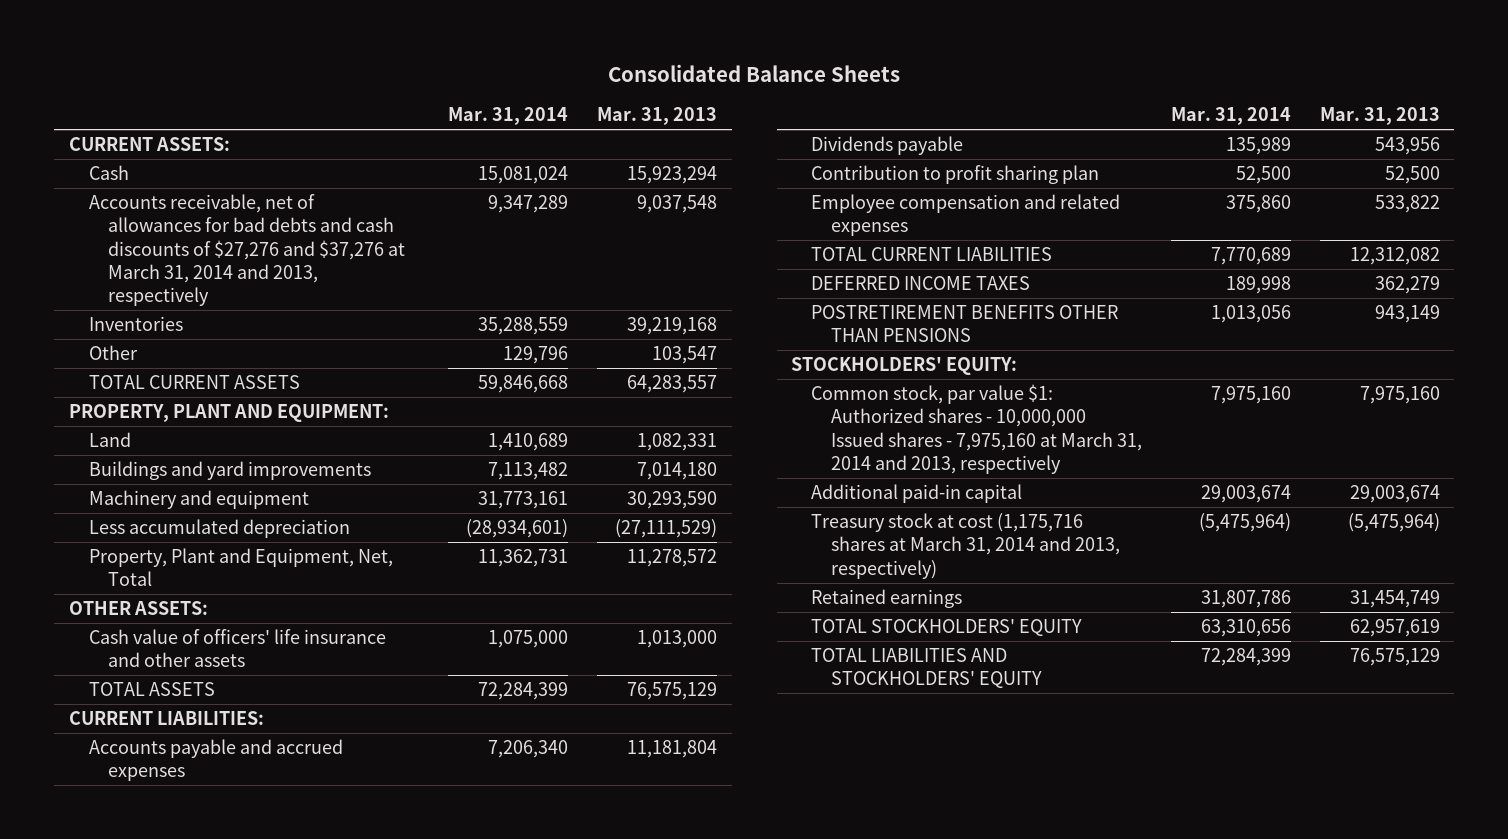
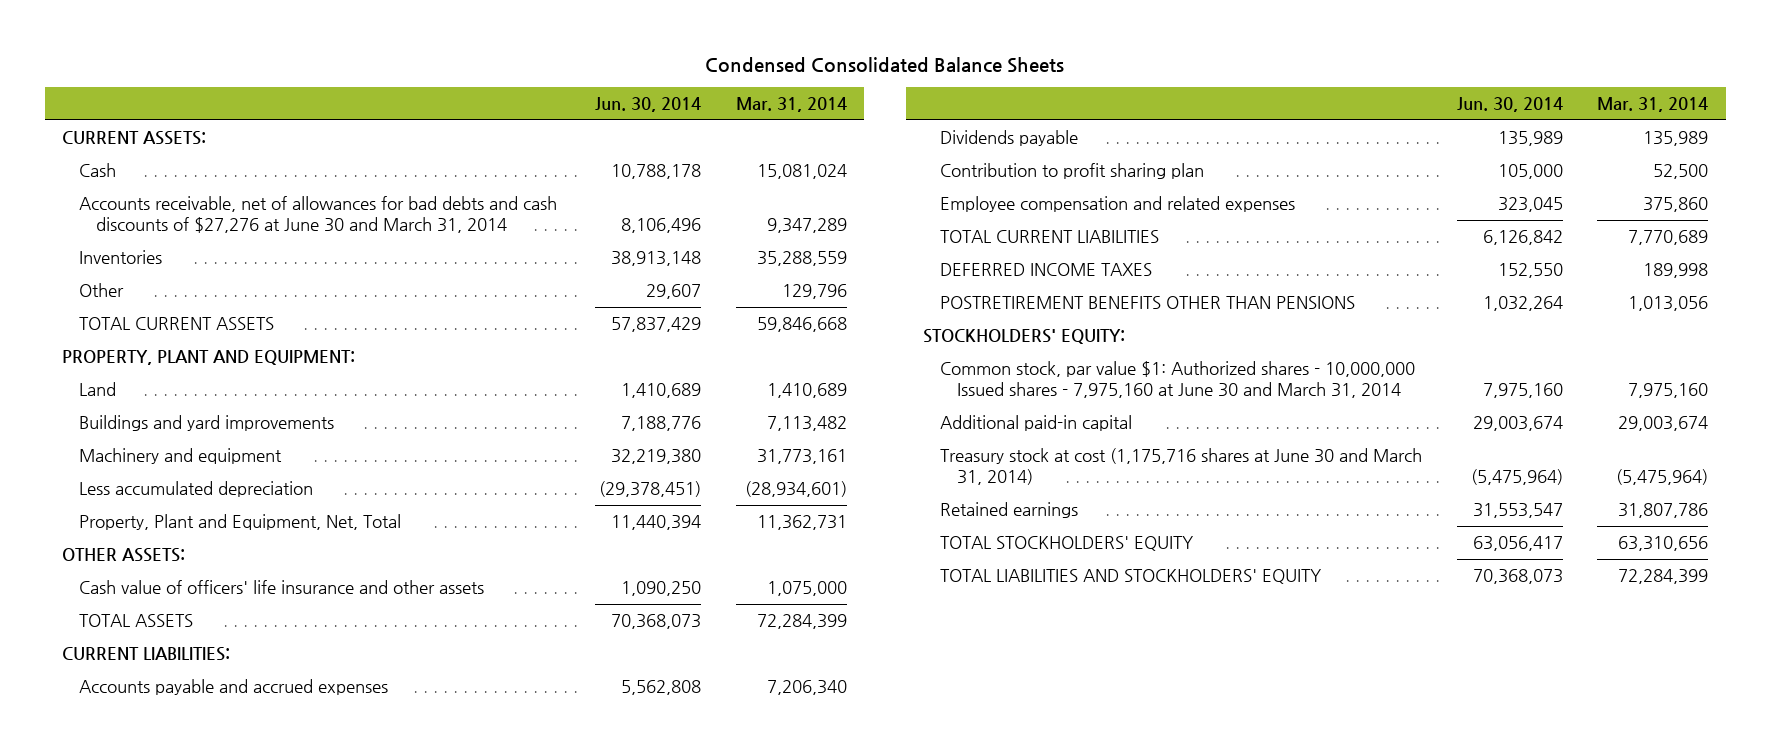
[608,64,901,83] Consolidated Balance Sheets -> [705,56,1065,73] Condensed Consolidated Balance Sheets
[597,107,718,126] Mar. 31, 2013 -> none
none -> [595,97,702,113] Jun. 30, 2014
[88,194,406,307] Accounts receivable, net of allowances for bad debts and cash discounts of $27,276 and $37,276 at March 31, 2014 and 2013, respectively -> [78,196,557,234] Accounts receivable, net of allowances for bad debts and cash discounts of $27,276 at June 30 and March 31, 2014
[810,384,1142,475] Common stock, par value $1: Authorized shares - 10,000,000 Issued shares - 7,975,160 at March 31, 2014 and 2013, respectively -> [940,361,1416,399] Common stock, par value $1: Authorized shares - 10,000,000 Issued shares - 7,975,160 at June 30 and March 31, 2014
[810,513,1120,579] Treasury stock at cost (1,175,716 shares at March 31, 2014 and 2013, respectively) -> [940,448,1423,486] Treasury stock at cost (1,175,716 shares at June 30 and March 31, 2014)

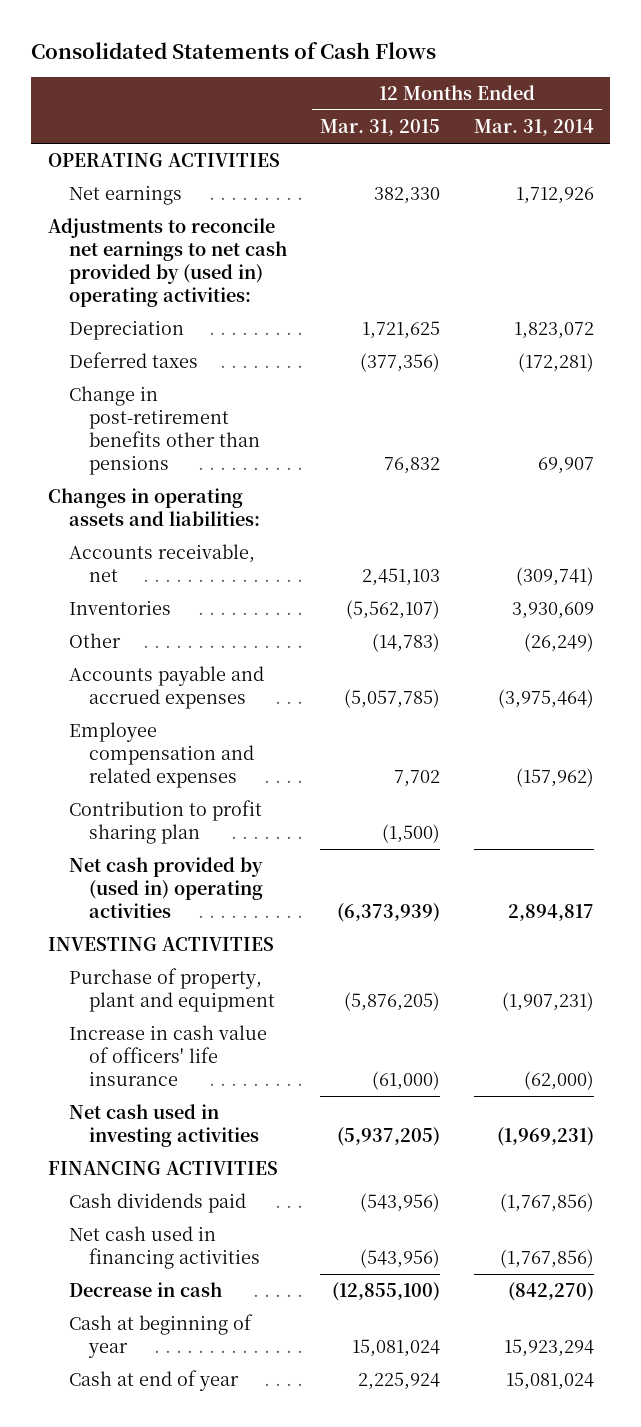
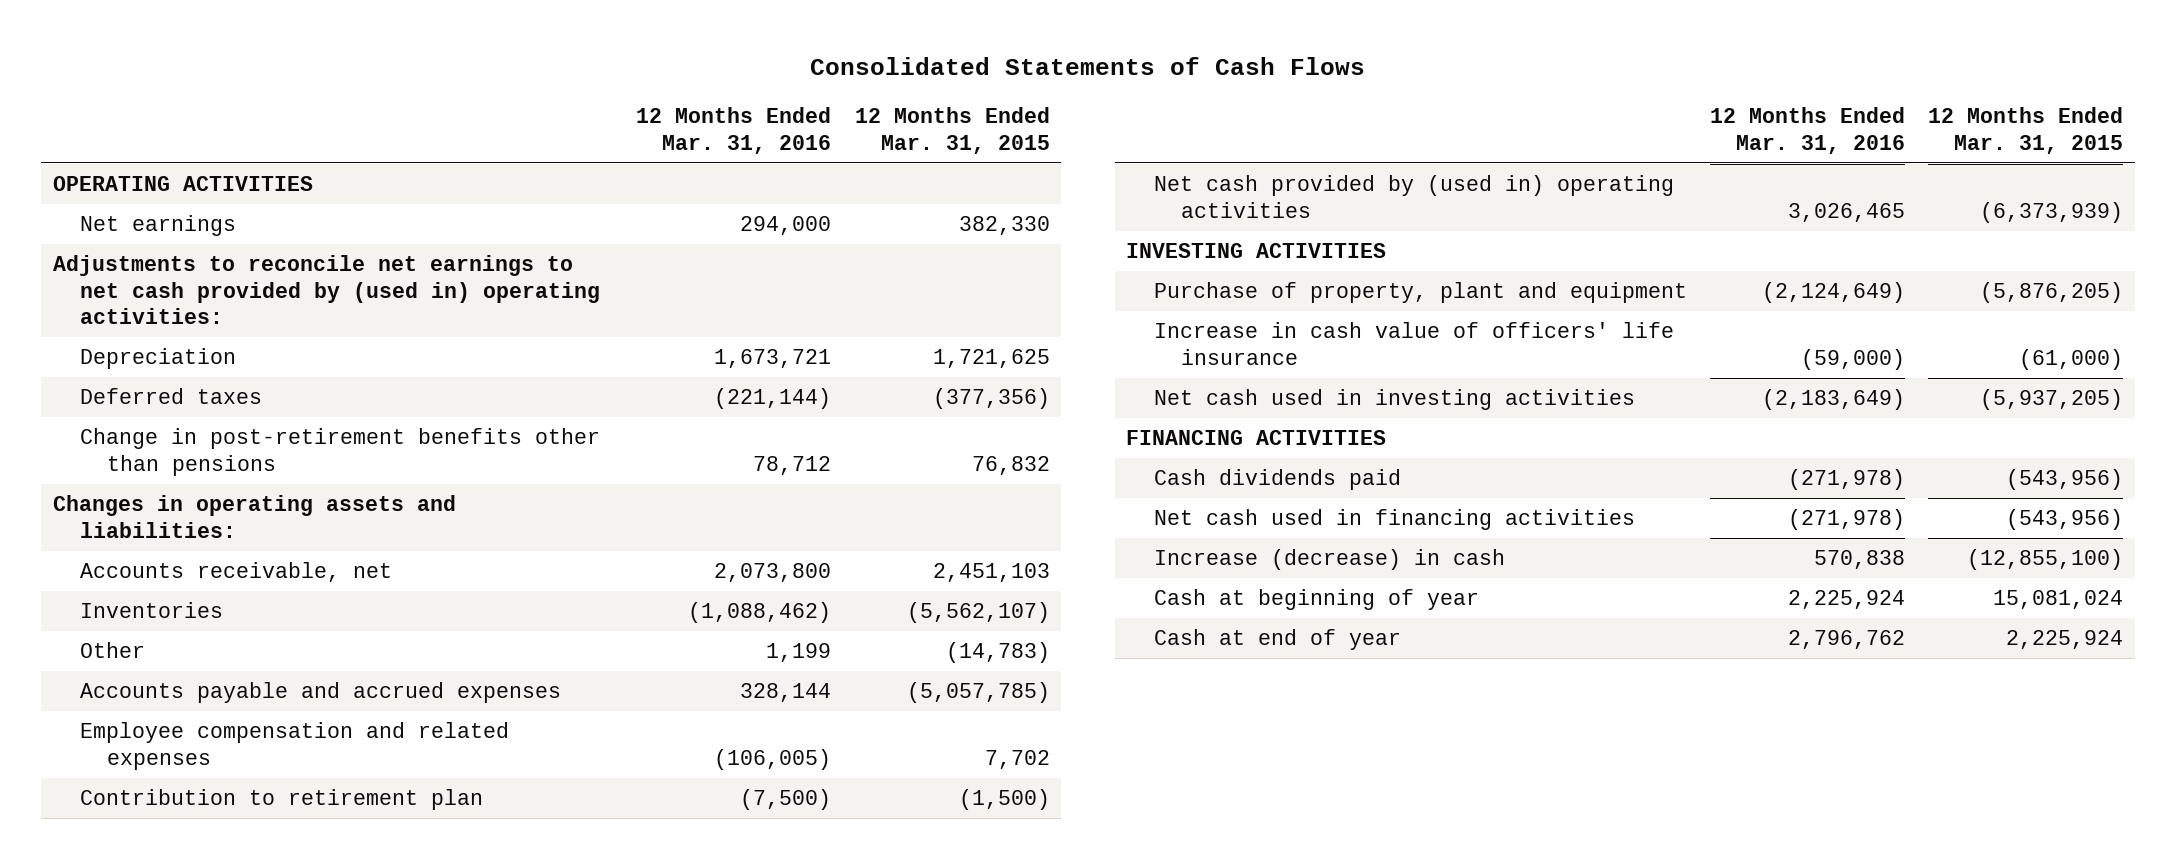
[473,118,594,136] Mar. 31, 2014 -> none
none -> [636,107,832,154] 12 Months Ended Mar. 31, 2016
[68,800,262,845] Contribution to profit sharing plan -> [80,789,484,811] Contribution to retirement plan
[68,1282,222,1298] Decrease in cash -> [1153,549,1505,571] Increase (decrease) in cash

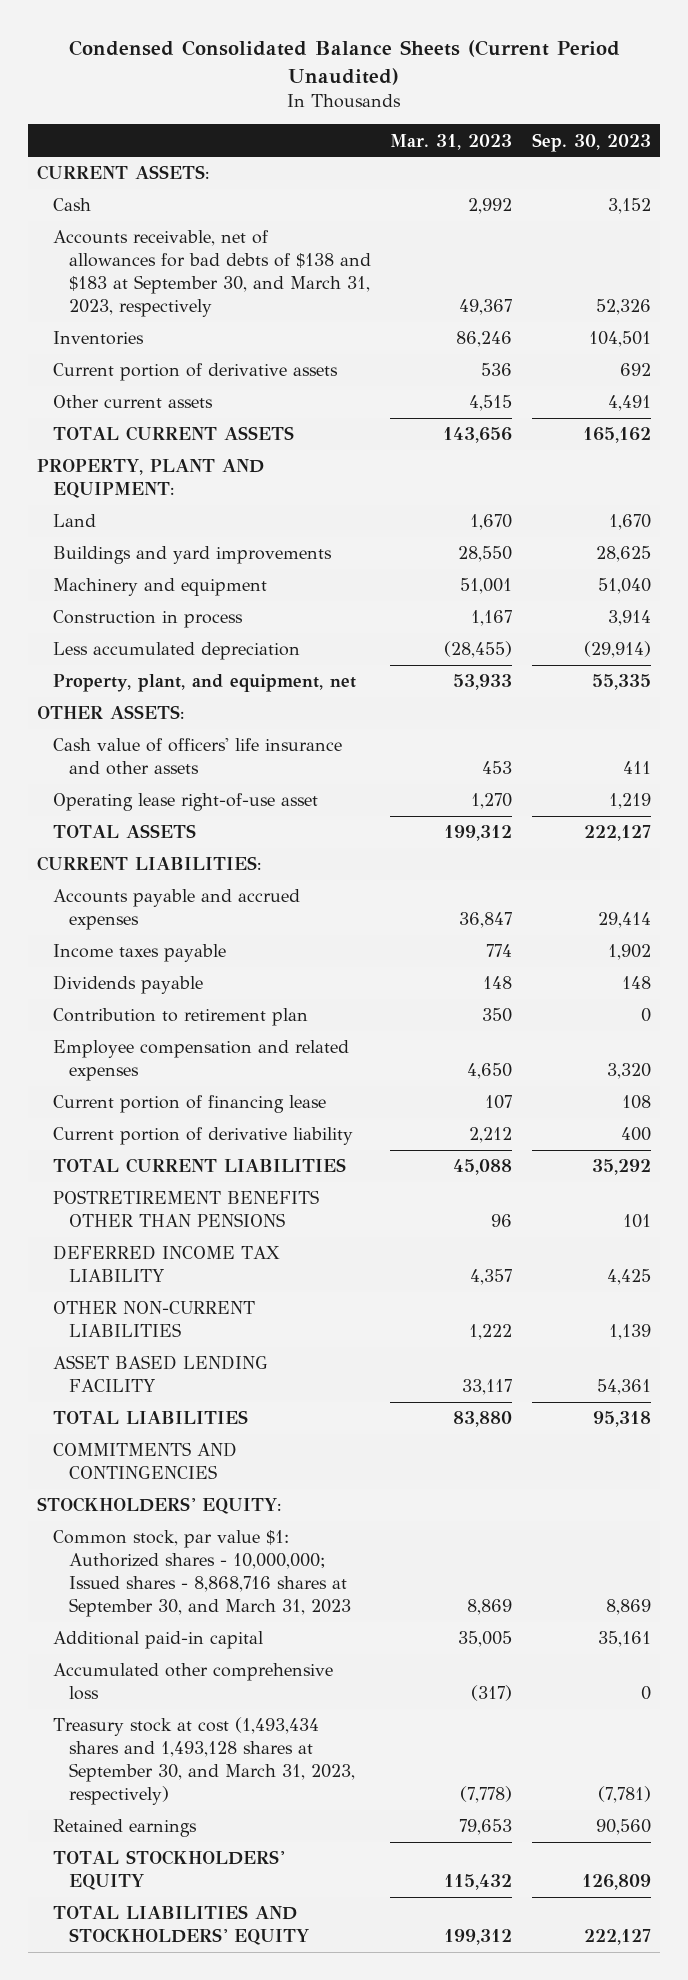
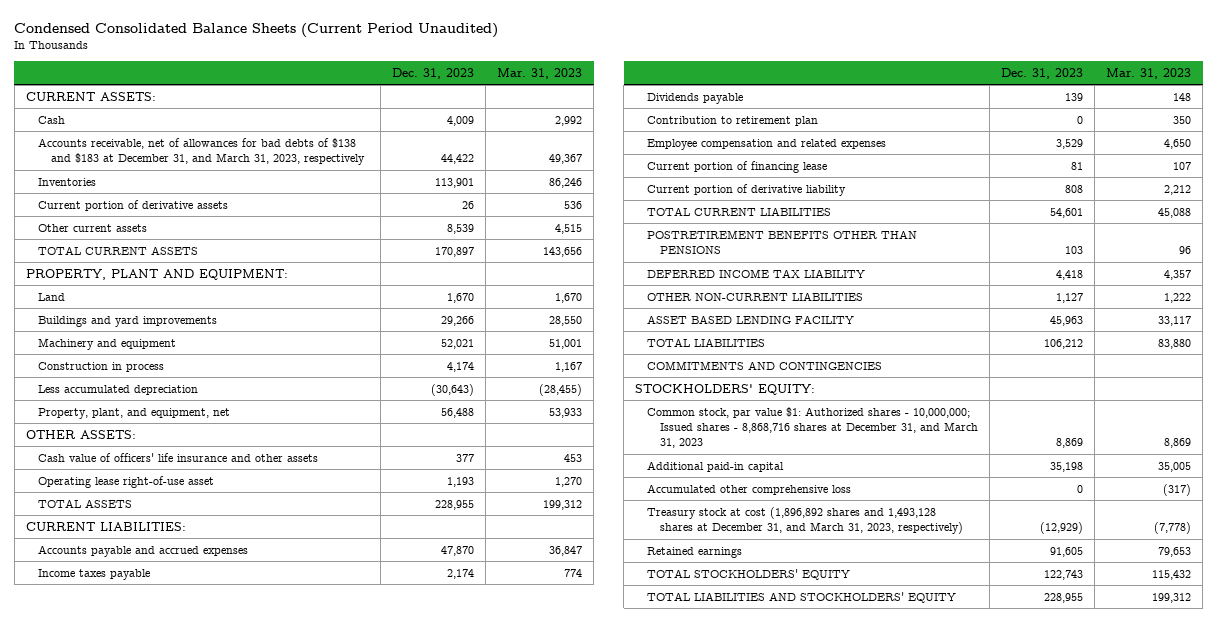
[531,132,651,152] Sep. 30, 2023 -> none
none -> [391,67,474,79] Dec. 31, 2023
[53,230,371,317] Accounts receivable, net of allowances for bad debts of $138 and $183 at September 30, and March 31, 2023, respectively -> [38,137,365,166] Accounts receivable, net of allowances for bad debts of $138 and $183 at December 31, and March 31, 2023, respectively
[53,1530,351,1617] Common stock, par value $1: Authorized shares - 10,000,000; Issued shares - 8,868,716 shares at September 30, and March 31, 2023 -> [647,406,978,449] Common stock, par value $1: Authorized shares - 10,000,000; Issued shares - 8,868,716 shares at December 31, and March 31, 2023
[53,1717,355,1805] Treasury stock at cost (1,493,434 shares and 1,493,128 shares at September 30, and March 31, 2023, respectively) -> [647,506,963,535] Treasury stock at cost (1,896,892 shares and 1,493,128 shares at December 31, and March 31, 2023, respectively)

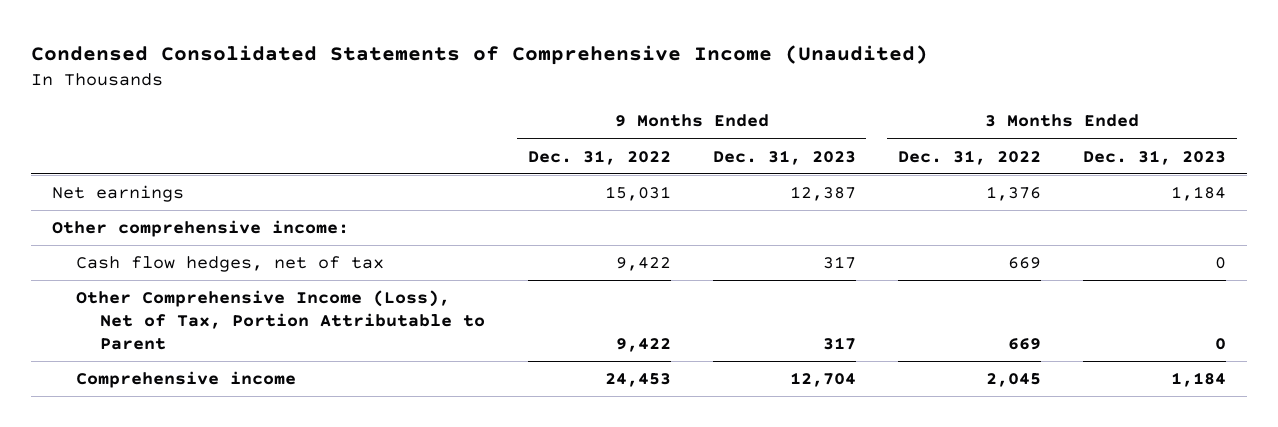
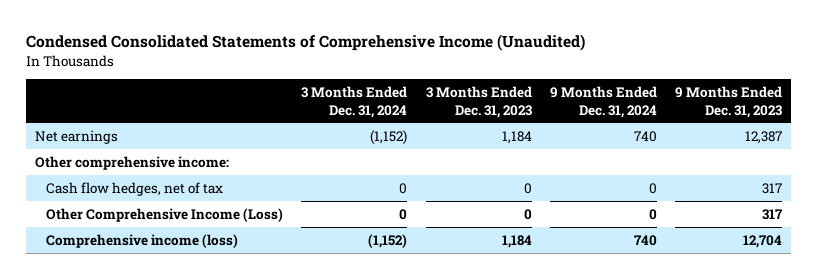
[527,149,671,165] Dec. 31, 2022 -> none
[898,149,1042,165] Dec. 31, 2022 -> none
none -> [301,85,408,118] 3 Months Ended Dec. 31, 2024
none -> [549,85,657,118] 9 Months Ended Dec. 31, 2024
[76,290,486,351] Other Comprehensive Income (Loss), Net of Tax, Portion Attributable to Parent -> [45,207,283,222] Other Comprehensive Income (Loss)
[76,371,297,389] Comprehensive income -> [45,233,238,248] Comprehensive income (loss)

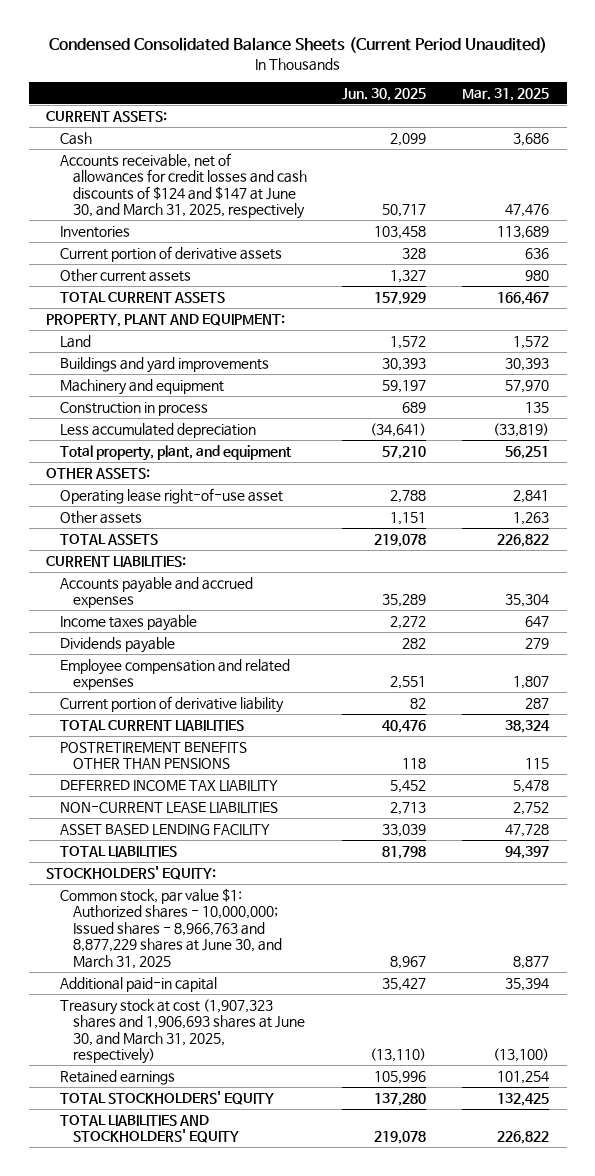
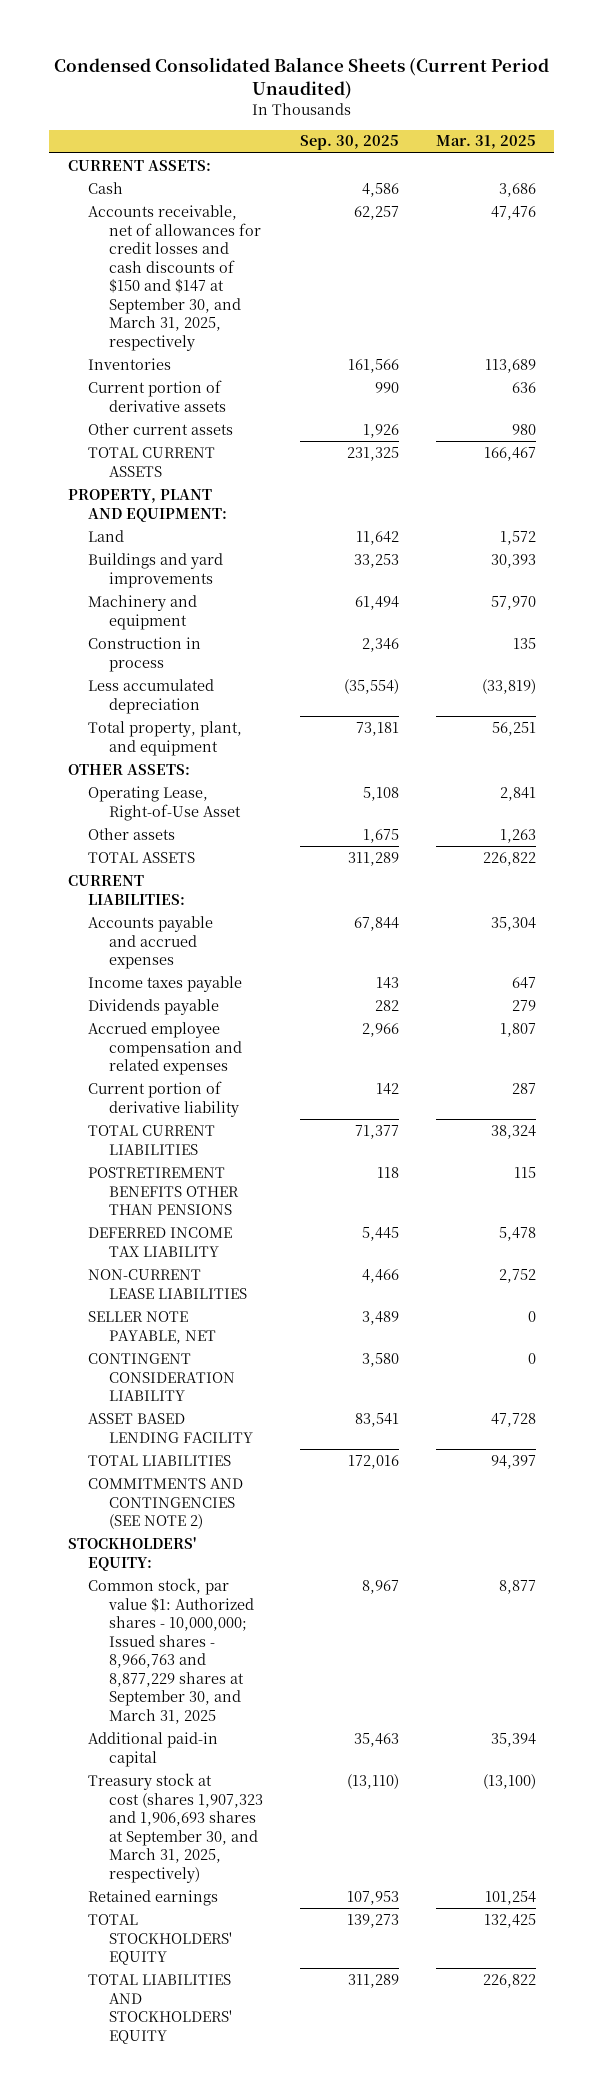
[342,88,427,102] Jun. 30, 2025 -> none
none -> [299,135,399,151] Sep. 30, 2025
[59,152,307,220] Accounts receivable, net of allowances for credit losses and cash discounts of $124 and $147 at June 30, and March 31, 2025, respectively -> [88,204,261,351] Accounts receivable, net of allowances for credit losses and cash discounts of $150 and $147 at September 30, and March 31, 2025, respectively
[59,487,283,504] Operating lease right-of-use asset -> [88,785,241,821] Operating Lease, Right-of-Use Asset
[59,658,290,691] Employee compensation and related expenses -> [88,1021,242,1076] Accrued employee compensation and related expenses
none -> [88,1310,216,1344] SELLER NOTE PAYABLE, NET
none -> [88,1352,235,1402] CONTINGENT CONSIDERATION LIABILITY
none -> [88,1477,244,1530] COMMITMENTS AND CONTINGENCIES (SEE NOTE 2)
[59,887,282,969] Common stock, par value $1: Authorized shares - 10,000,000; Issued shares - 8,966,763 and 8,877,229 shares at June 30, and March 31, 2025 -> [88,1577,254,1724] Common stock, par value $1: Authorized shares - 10,000,000; Issued shares - 8,966,763 and 8,877,229 shares at September 30, and March 31, 2025
[59,998,305,1065] Treasury stock at cost (1,907,323 shares and 1,906,693 shares at June 30, and March 31, 2025, respectively) -> [88,1772,263,1883] Treasury stock at cost (shares 1,907,323 and 1,906,693 shares at September 30, and March 31, 2025, respectively)

